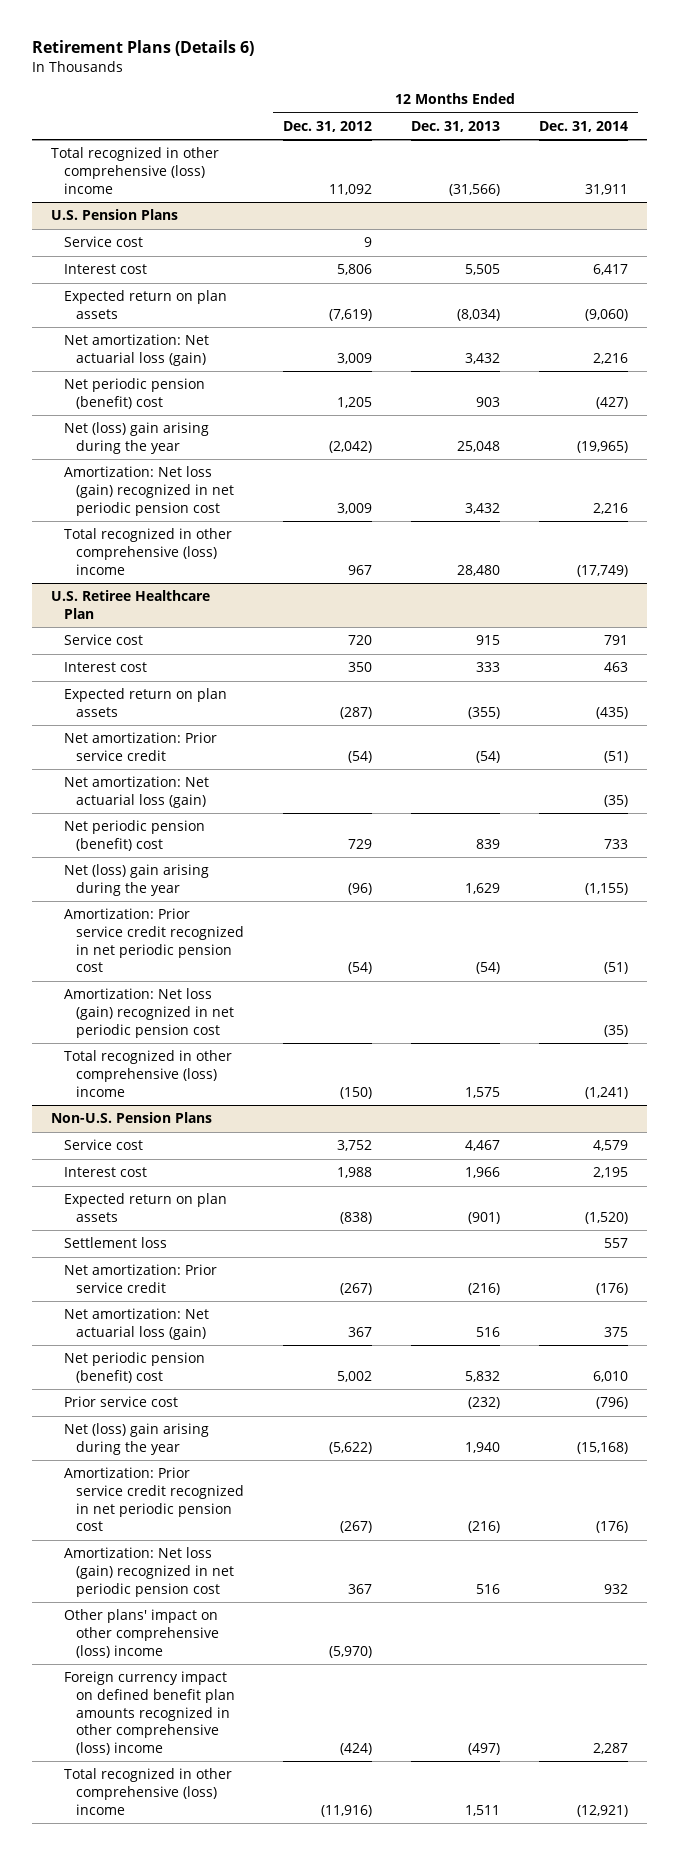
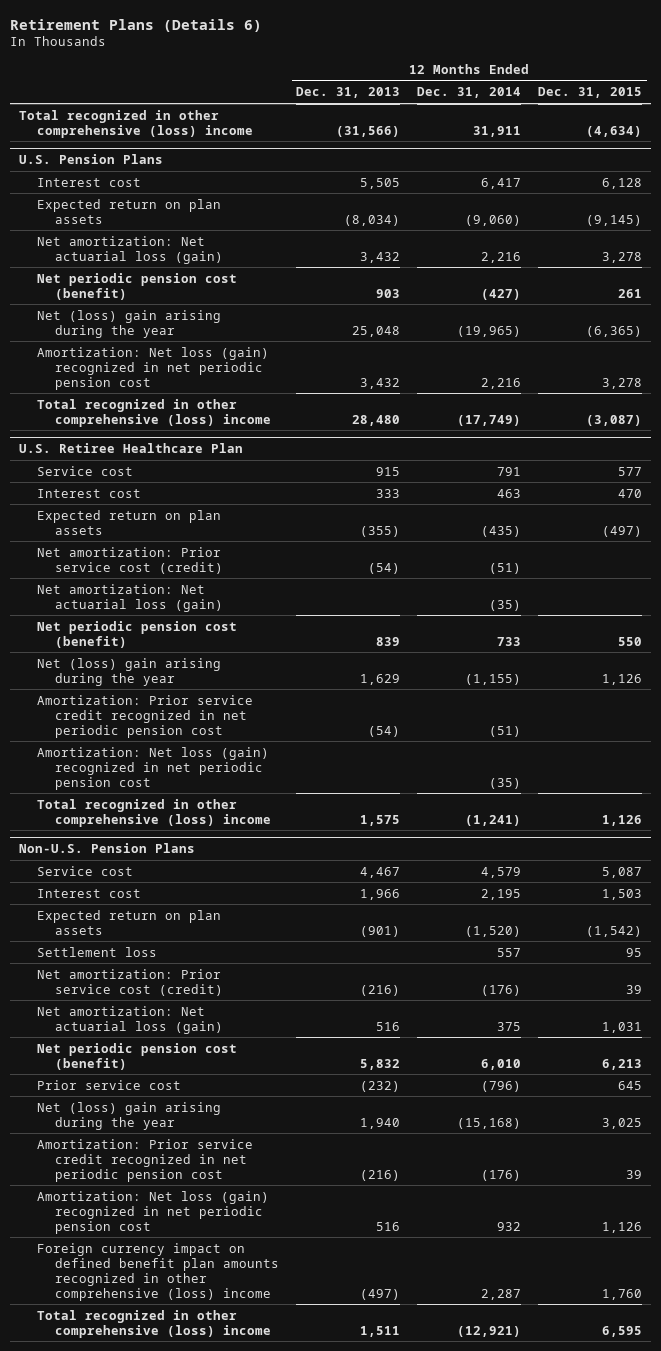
[282,120,372,132] Dec. 31, 2012 -> none
none -> [538,87,643,99] Dec. 31, 2015
[63,236,143,248] Service cost -> none
[63,378,205,409] Net periodic pension (benefit) cost -> [36,272,237,300] Net periodic pension cost (benefit)
[63,732,217,761] Net amortization: Prior service credit -> [36,546,223,574] Net amortization: Prior service cost (credit)
[63,820,205,851] Net periodic pension (benefit) cost -> [36,620,237,648] Net periodic pension cost (benefit)
[63,1264,217,1293] Net amortization: Prior service credit -> [36,968,223,996] Net amortization: Prior service cost (credit)
[63,1352,205,1383] Net periodic pension (benefit) cost -> [36,1042,237,1070] Net periodic pension cost (benefit)
[63,1609,220,1658] Other plans' impact on other comprehensive (loss) income -> none

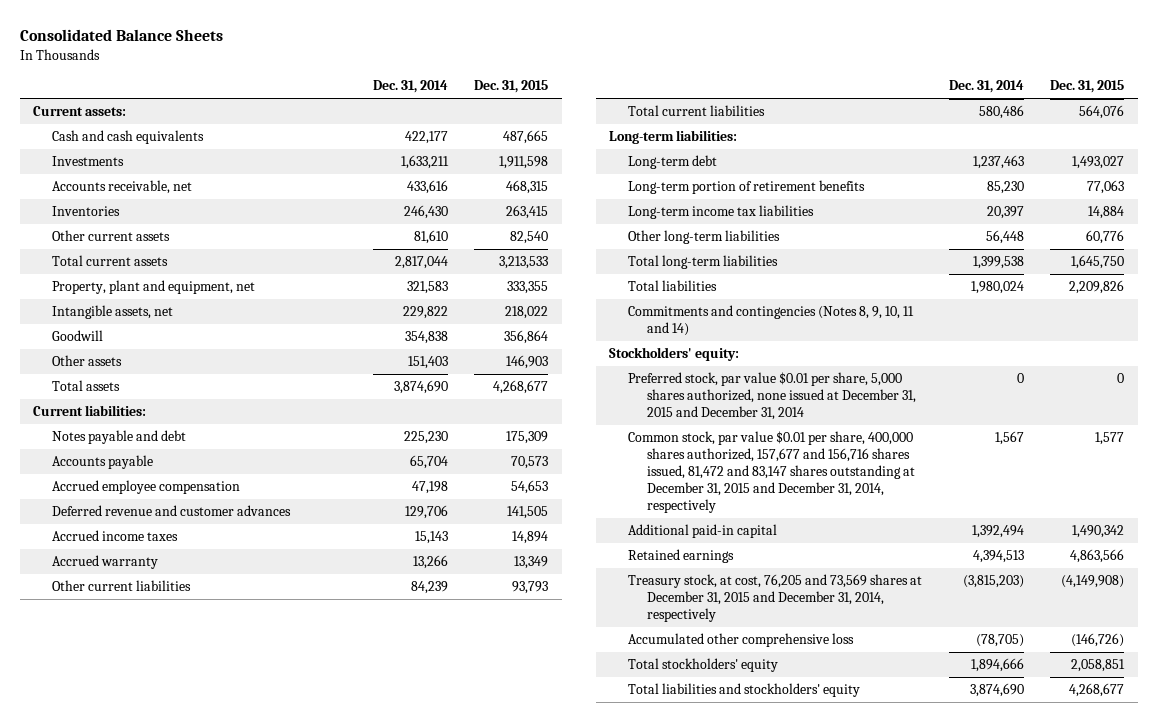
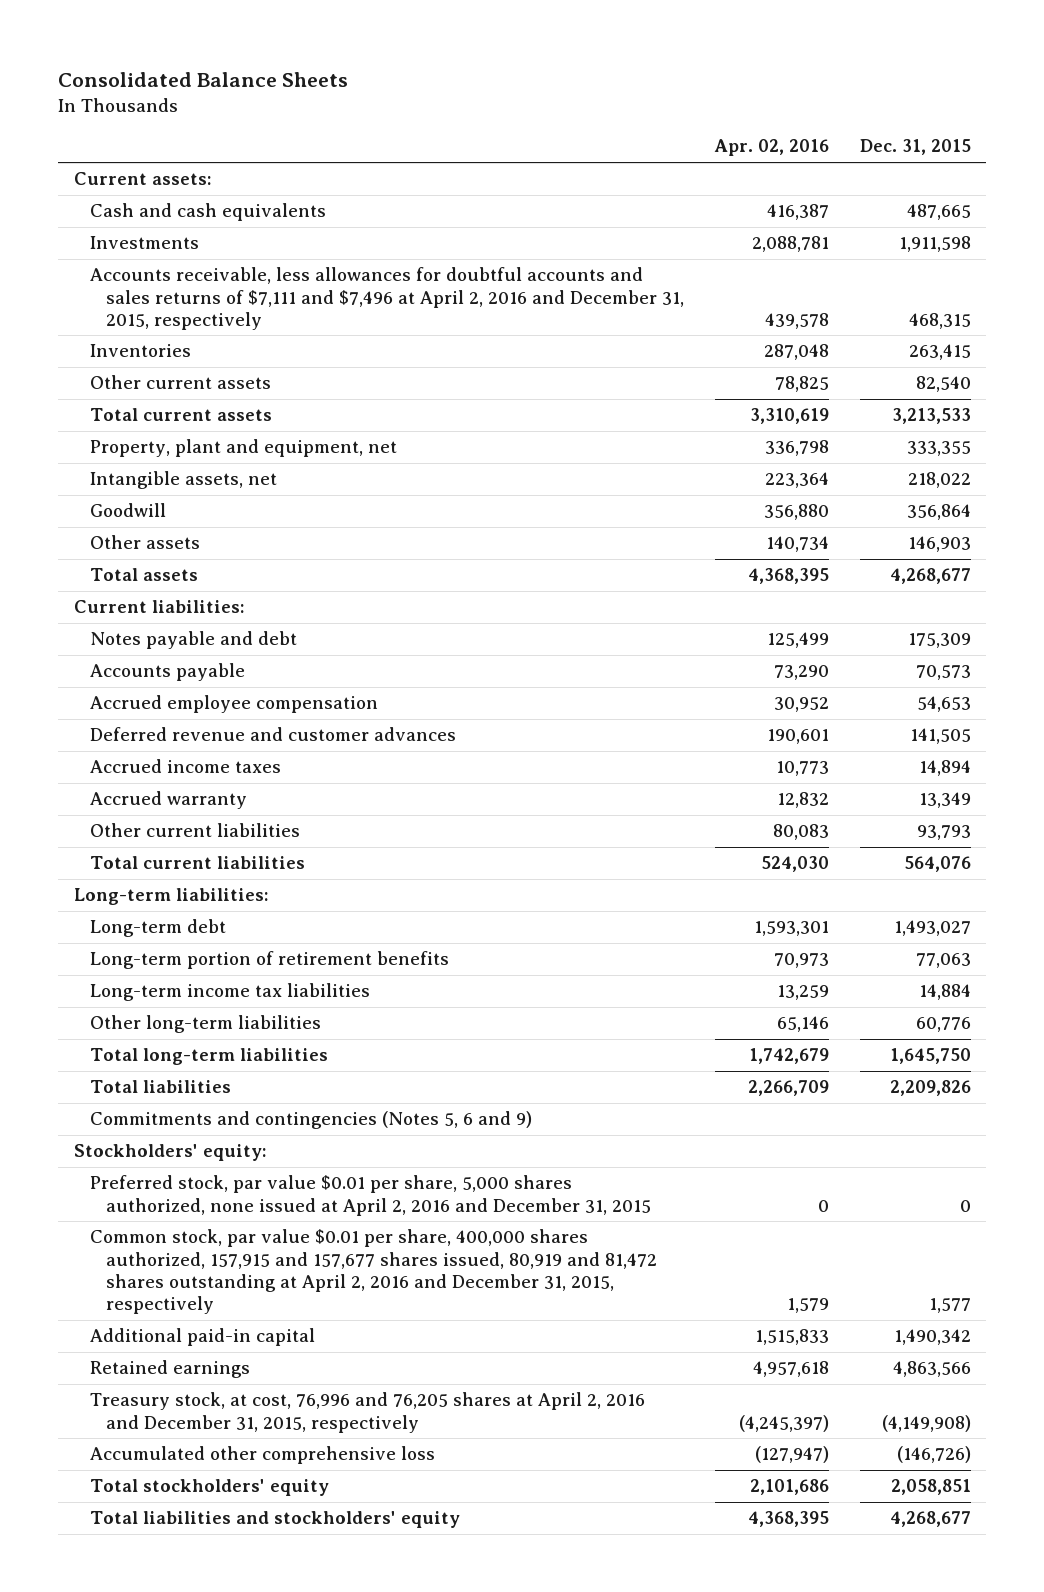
[372,80,448,94] Dec. 31, 2014 -> none
none -> [713,139,829,157] Apr. 02, 2016
[52,179,193,194] Accounts receivable, net -> [89,267,685,330] Accounts receivable, less allowances for doubtful accounts and sales returns of $7,111 and $7,496 at April 2, 2016 and December 31, 2015, respectively
[628,304,915,336] Commitments and contingencies (Notes 8, 9, 10, 11 and 14) -> [89,1111,532,1130] Commitments and contingencies (Notes 5, 6 and 9)
[628,371,916,420] Preferred stock, par value $0.01 per share, 5,000 shares authorized, none issued at December 31, 2015 and December 31, 2014 -> [89,1175,652,1216] Preferred stock, par value $0.01 per share, 5,000 shares authorized, none issued at April 2, 2016 and December 31, 2015
[628,430,915,513] Common stock, par value $0.01 per share, 400,000 shares authorized, 157,677 and 156,716 shares issued, 81,472 and 83,147 shares outstanding at December 31, 2015 and December 31, 2014, respectively -> [89,1229,658,1314] Common stock, par value $0.01 per share, 400,000 shares authorized, 157,915 and 157,677 shares issued, 80,919 and 81,472 shares outstanding at April 2, 2016 and December 31, 2015, respectively
[628,573,923,622] Treasury stock, at cost, 76,205 and 73,569 shares at December 31, 2015 and December 31, 2014, respectively -> [89,1392,645,1433] Treasury stock, at cost, 76,996 and 76,205 shares at April 2, 2016 and December 31, 2015, respectively

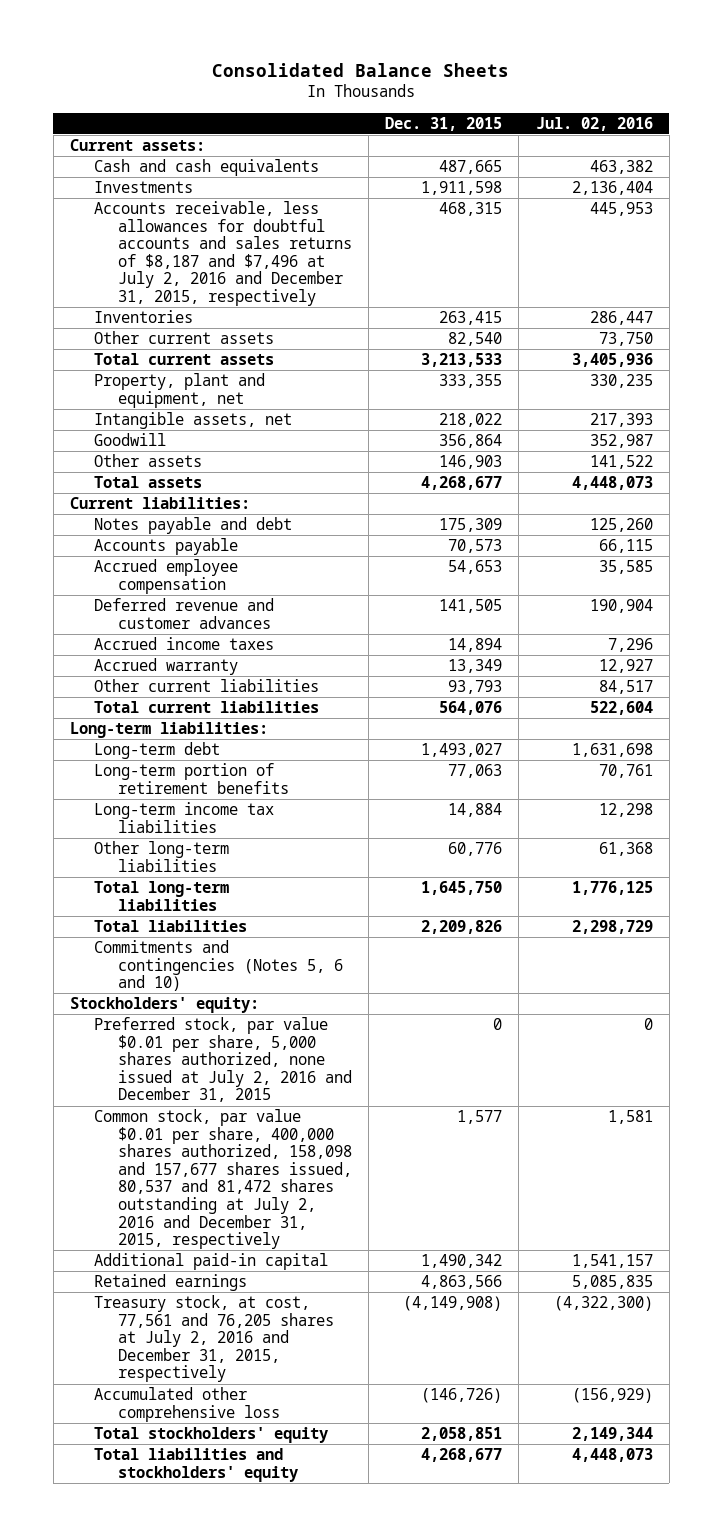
[713,139,829,157] Apr. 02, 2016 -> none
none -> [535,116,653,131] Jul. 02, 2016
[89,267,685,330] Accounts receivable, less allowances for doubtful accounts and sales returns of $7,111 and $7,496 at April 2, 2016 and December 31, 2015, respectively -> [93,201,352,307] Accounts receivable, less allowances for doubtful accounts and sales returns of $8,187 and $7,496 at July 2, 2016 and December 31, 2015, respectively
[89,1111,532,1130] Commitments and contingencies (Notes 5, 6 and 9) -> [93,940,343,992] Commitments and contingencies (Notes 5, 6 and 10)
[89,1175,652,1216] Preferred stock, par value $0.01 per share, 5,000 shares authorized, none issued at April 2, 2016 and December 31, 2015 -> [93,1017,352,1103] Preferred stock, par value $0.01 per share, 5,000 shares authorized, none issued at July 2, 2016 and December 31, 2015
[89,1229,658,1314] Common stock, par value $0.01 per share, 400,000 shares authorized, 157,915 and 157,677 shares issued, 80,919 and 81,472 shares outstanding at April 2, 2016 and December 31, 2015, respectively -> [93,1109,352,1250] Common stock, par value $0.01 per share, 400,000 shares authorized, 158,098 and 157,677 shares issued, 80,537 and 81,472 shares outstanding at July 2, 2016 and December 31, 2015, respectively
[89,1392,645,1433] Treasury stock, at cost, 76,996 and 76,205 shares at April 2, 2016 and December 31, 2015, respectively -> [93,1295,334,1383] Treasury stock, at cost, 77,561 and 76,205 shares at July 2, 2016 and December 31, 2015, respectively

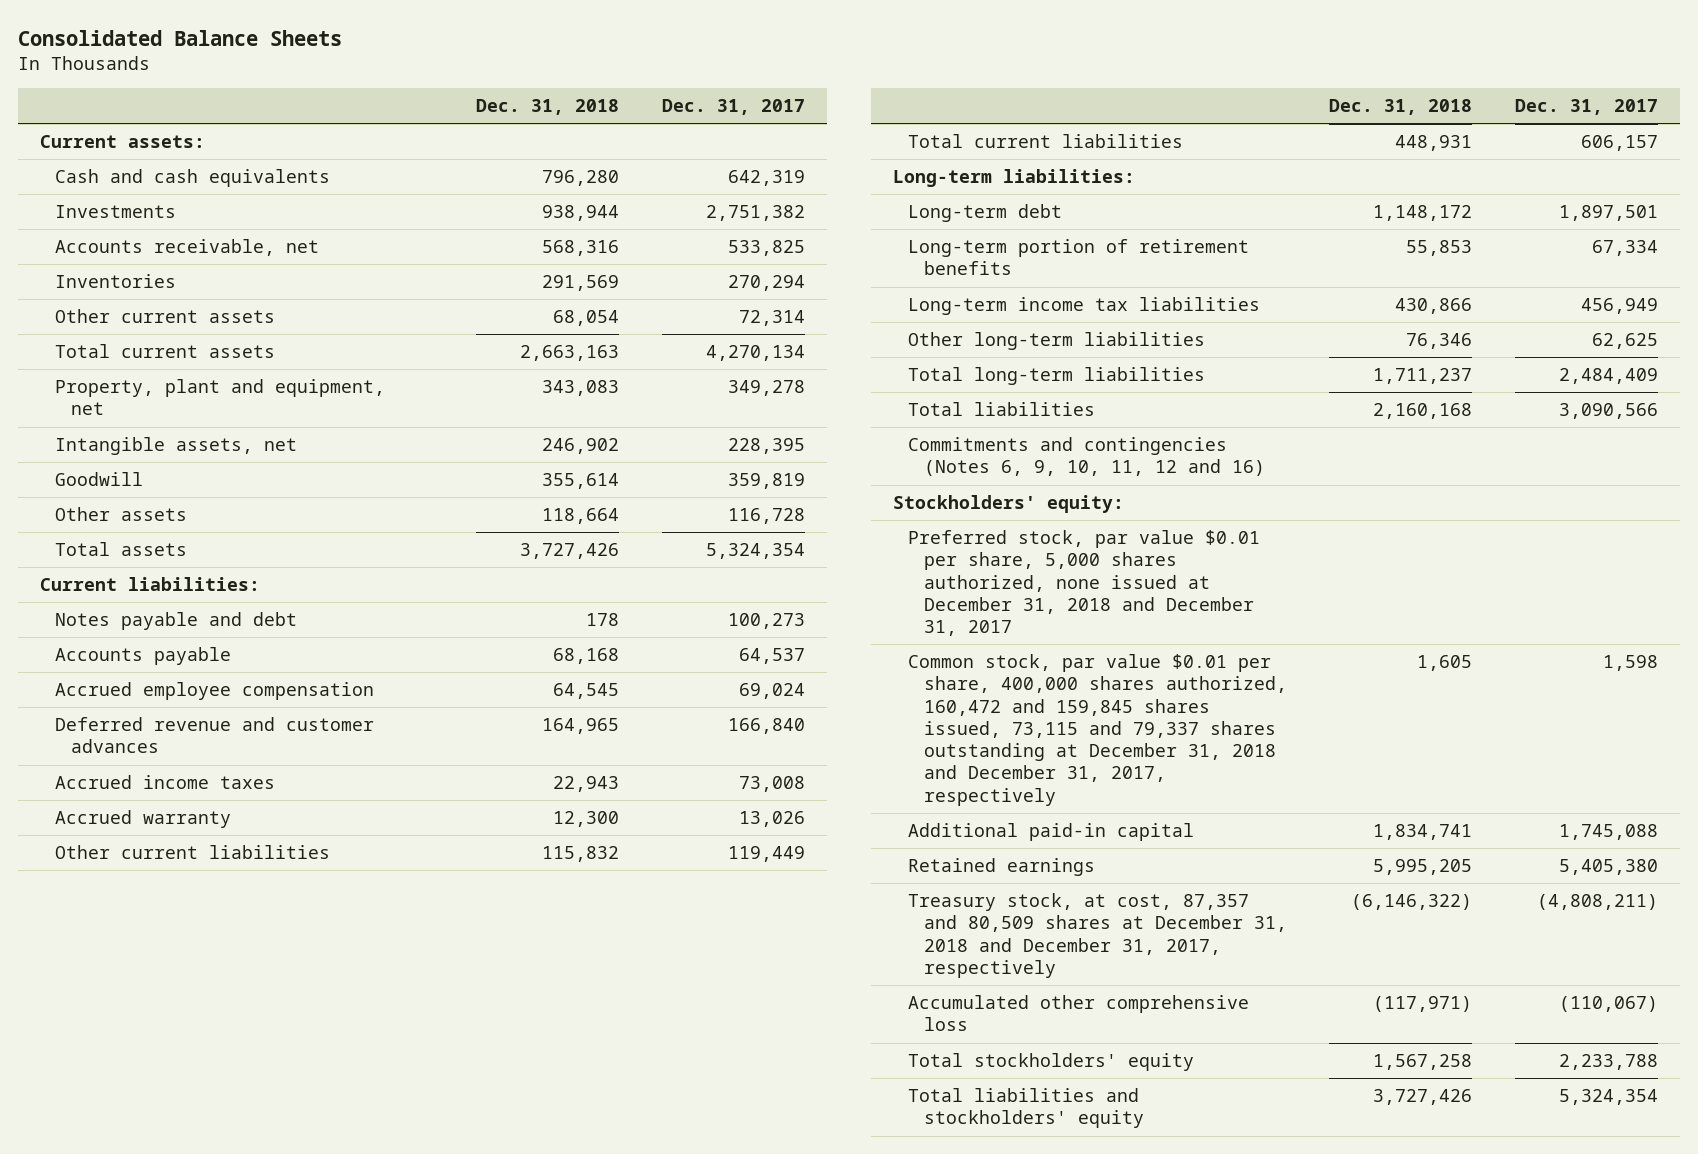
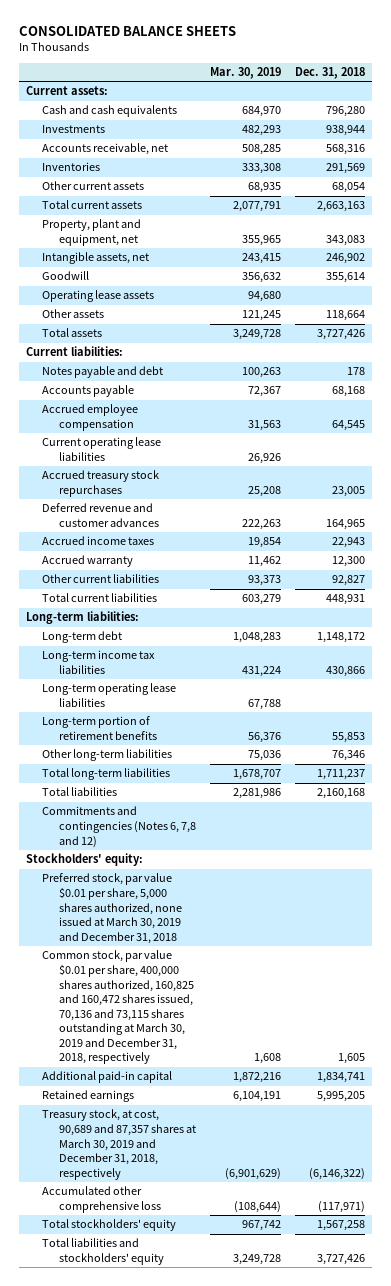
[18,29,343,46] Consolidated Balance Sheets -> [18,26,236,37] CONSOLIDATED BALANCE SHEETS
[662,98,806,115] Dec. 31, 2017 -> none
none -> [209,66,281,79] Mar. 30, 2019
none -> [42,290,155,303] Operating lease assets
none -> [42,437,162,461] Current operating lease liabilities
none -> [42,470,160,497] Accrued treasury stock repurchases
[542,846,620,863] 115,832 -> [331,575,365,587] 92,827
none -> [42,683,177,707] Long-term operating lease liabilities
[908,239,1250,276] Long-term portion of retirement benefits -> [42,716,157,740] Long-term portion of retirement benefits
[908,437,1265,477] Commitments and contingencies (Notes 6, 9, 10, 11, 12 and 16) -> [42,806,196,848] Commitments and contingencies (Notes 6, 7,8 and 12)
[908,530,1261,637] Preferred stock, par value $0.01 per share, 5,000 shares authorized, none issued at December 31, 2018 and December 31, 2017 -> [42,873,182,944] Preferred stock, par value $0.01 per share, 5,000 shares authorized, none issued at March 30, 2019 and December 31, 2018
[908,654,1287,806] Common stock, par value $0.01 per share, 400,000 shares authorized, 160,472 and 159,845 shares issued, 73,115 and 79,337 shares outstanding at December 31, 2018 and December 31, 2017, respectively -> [42,950,194,1065] Common stock, par value $0.01 per share, 400,000 shares authorized, 160,825 and 160,472 shares issued, 70,136 and 73,115 shares outstanding at March 30, 2019 and December 31, 2018, respectively
[908,893,1287,978] Treasury stock, at cost, 87,357 and 80,509 shares at December 31, 2018 and December 31, 2017, respectively -> [42,1109,196,1180] Treasury stock, at cost, 90,689 and 87,357 shares at March 30, 2019 and December 31, 2018, respectively

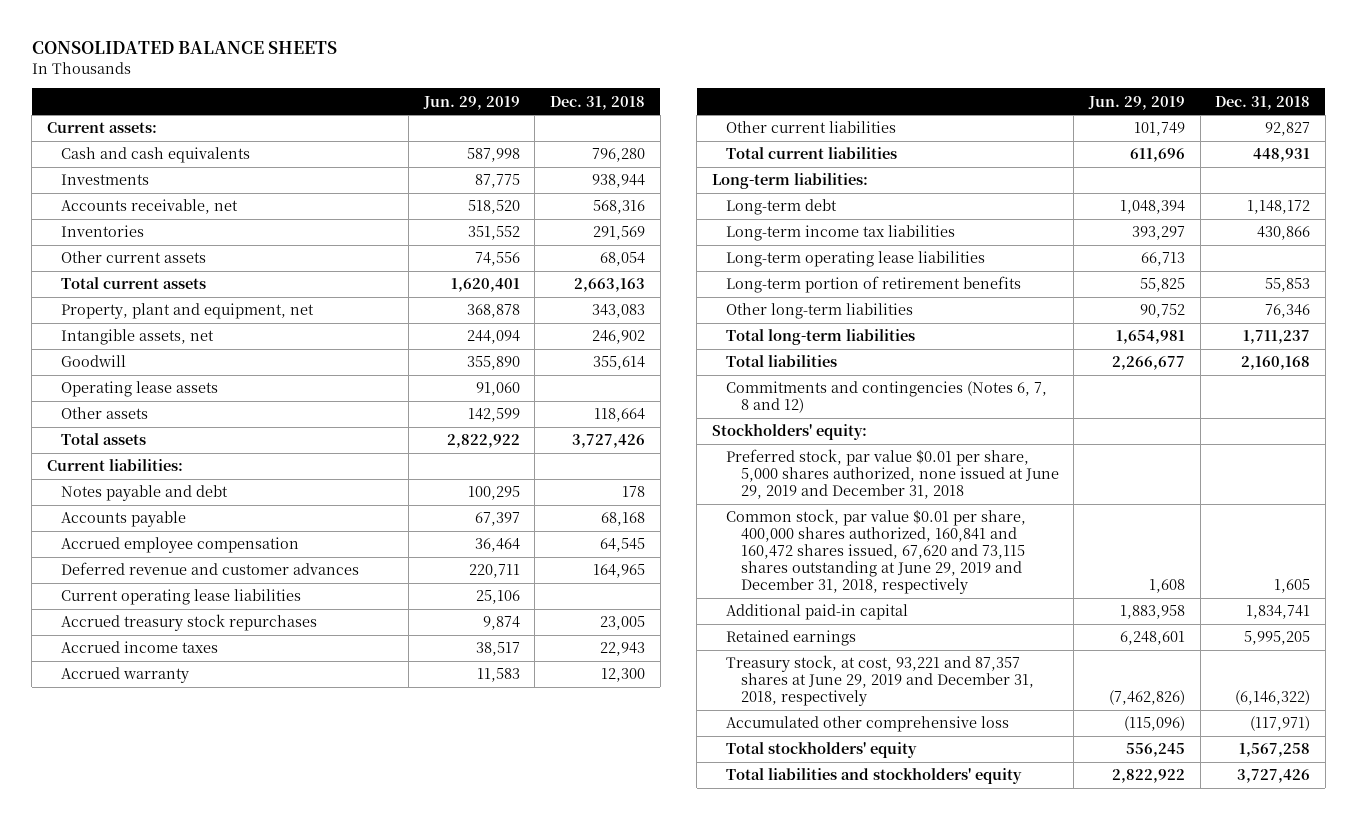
[209,66,281,79] Mar. 30, 2019 -> none
none -> [422,95,520,110] Jun. 29, 2019
[42,503,159,527] Deferred revenue and customer advances -> [61,562,360,576] Deferred revenue and customer advances
[42,806,196,848] Commitments and contingencies (Notes 6, 7,8 and 12) -> [726,381,1048,414] Commitments and contingencies (Notes 6, 7, 8 and 12)
[42,873,182,944] Preferred stock, par value $0.01 per share, 5,000 shares authorized, none issued at March 30, 2019 and December 31, 2018 -> [726,449,1059,500] Preferred stock, par value $0.01 per share, 5,000 shares authorized, none issued at June 29, 2019 and December 31, 2018
[42,950,194,1065] Common stock, par value $0.01 per share, 400,000 shares authorized, 160,825 and 160,472 shares issued, 70,136 and 73,115 shares outstanding at March 30, 2019 and December 31, 2018, respectively -> [726,509,1027,595] Common stock, par value $0.01 per share, 400,000 shares authorized, 160,841 and 160,472 shares issued, 67,620 and 73,115 shares outstanding at June 29, 2019 and December 31, 2018, respectively
[42,1109,196,1180] Treasury stock, at cost, 90,689 and 87,357 shares at March 30, 2019 and December 31, 2018, respectively -> [726,655,1034,707] Treasury stock, at cost, 93,221 and 87,357 shares at June 29, 2019 and December 31, 2018, respectively

